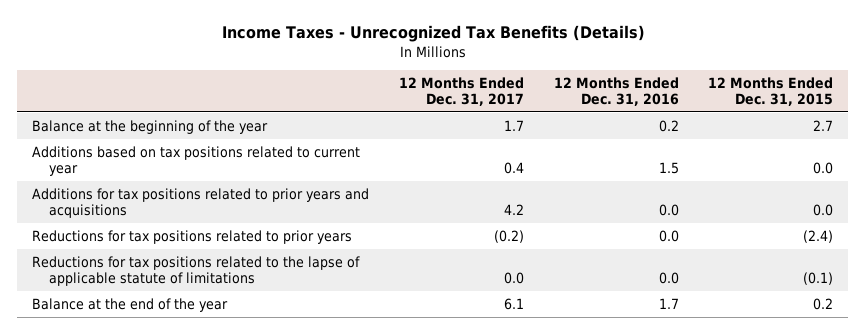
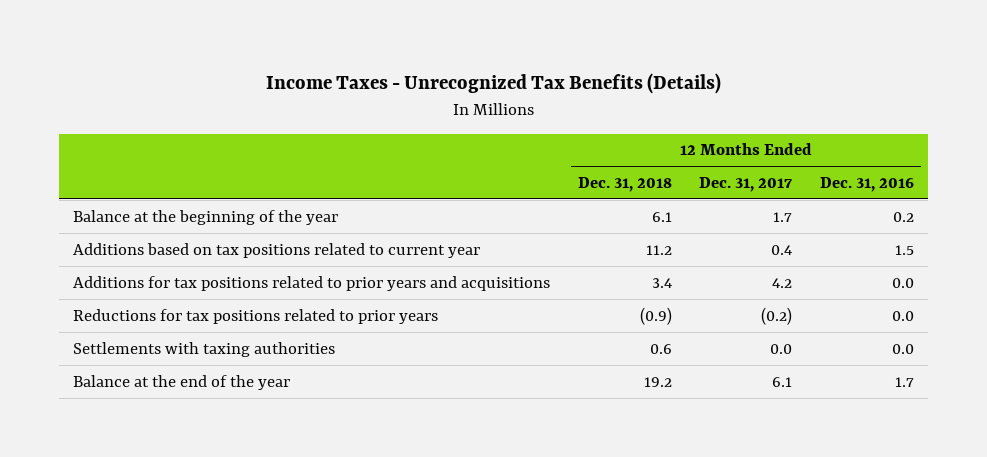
[708,76,834,106] 12 Months Ended Dec. 31, 2015 -> none
none -> [577,177,672,193] Dec. 31, 2018
[32,255,361,286] Reductions for tax positions related to the lapse of applicable statute of limitations -> none
none -> [73,341,336,357] Settlements with taxing authorities

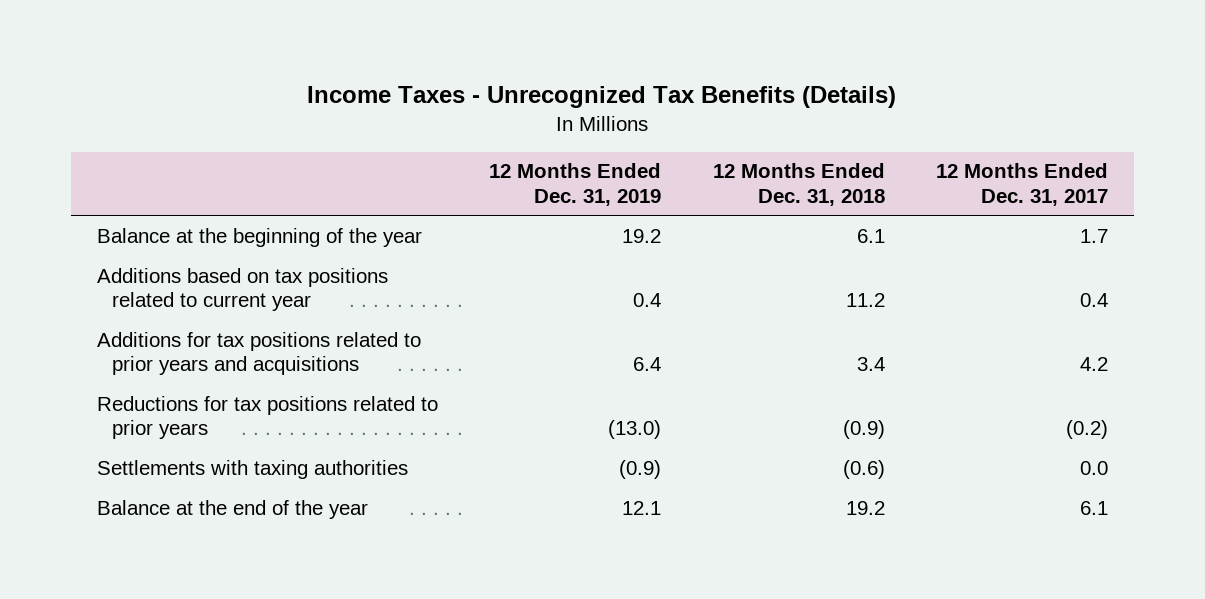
[820,177,915,193] Dec. 31, 2016 -> none
none -> [489,163,662,206] 12 Months Ended Dec. 31, 2019
[649,343,672,354] 0.6 -> [842,459,885,479] (0.6)

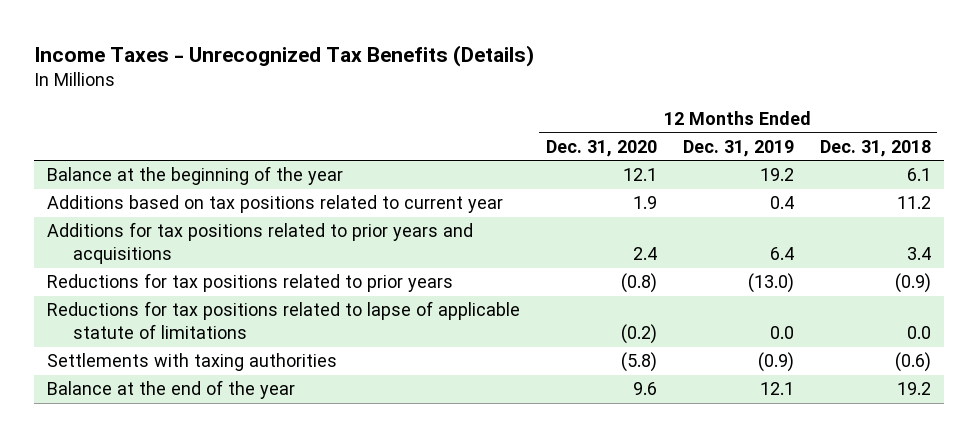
[936,163,1109,206] 12 Months Ended Dec. 31, 2017 -> none
none -> [545,139,657,157] Dec. 31, 2020
none -> [46,301,520,340] Reductions for tax positions related to lapse of applicable statute of limitations

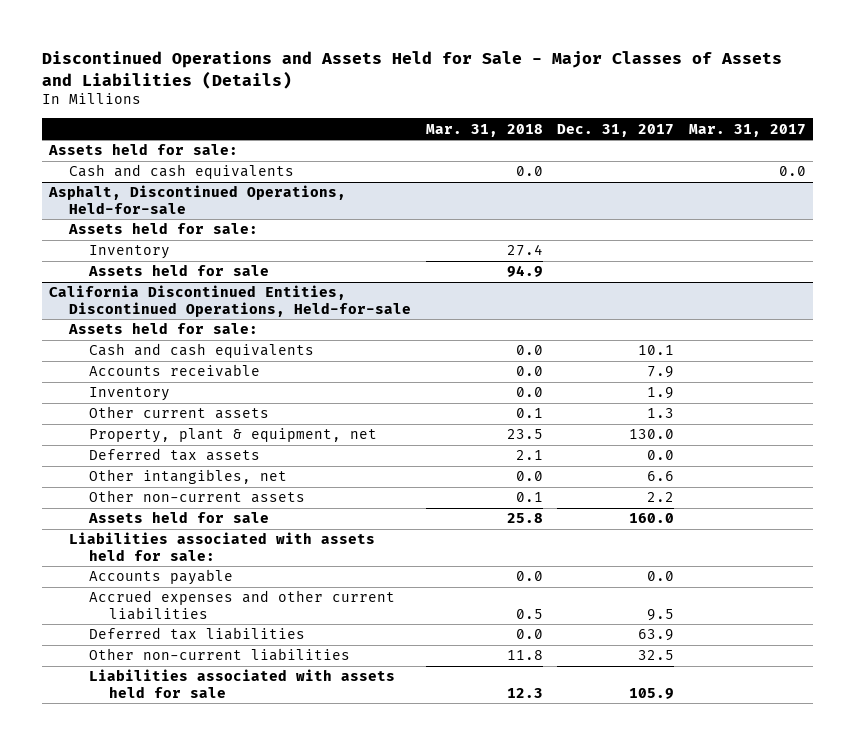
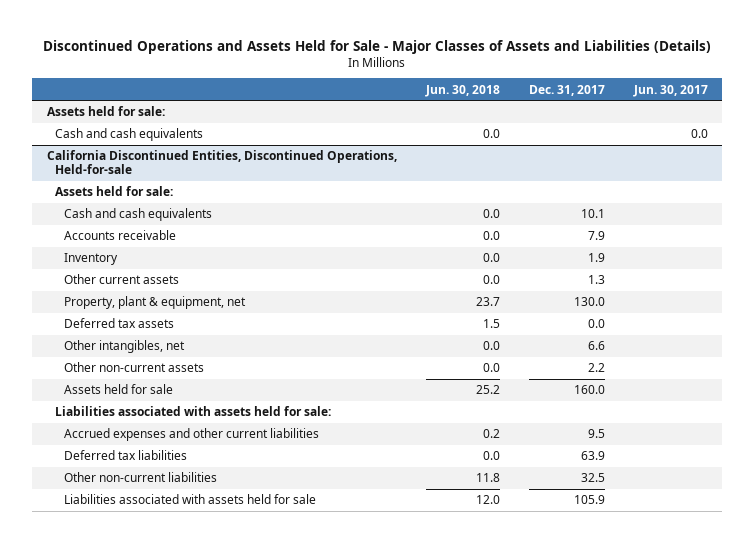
[425,123,543,137] Mar. 31, 2018 -> none
[688,123,806,137] Mar. 31, 2017 -> none
none -> [424,84,500,97] Jun. 30, 2018
none -> [632,84,708,97] Jun. 30, 2017
[48,185,347,214] Asphalt, Discontinued Operations, Held-for-sale -> none
[68,222,259,235] Assets held for sale: -> none
[89,245,171,260] Inventory -> none
[88,264,270,277] Assets held for sale -> none
[89,569,234,586] Accounts payable -> none

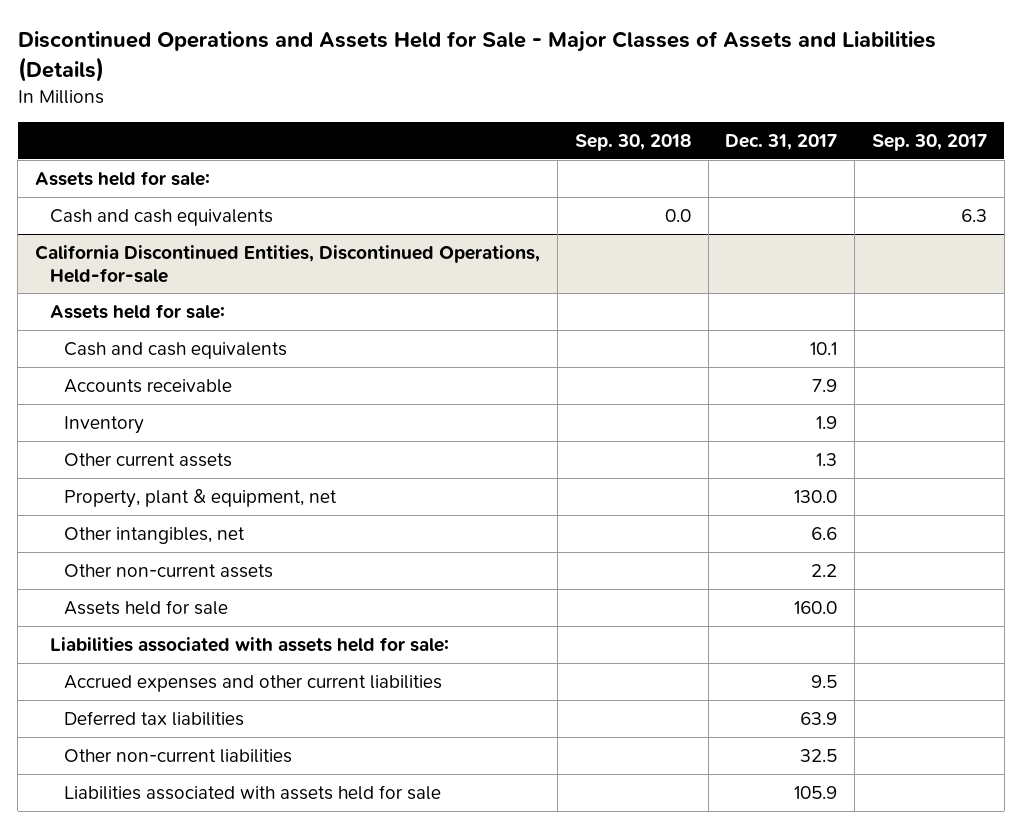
[424,84,500,97] Jun. 30, 2018 -> none
[632,84,708,97] Jun. 30, 2017 -> none
none -> [574,133,691,151] Sep. 30, 2018
none -> [872,133,988,151] Sep. 30, 2017
[63,318,174,329] Deferred tax assets -> none

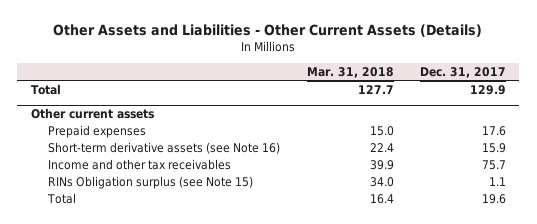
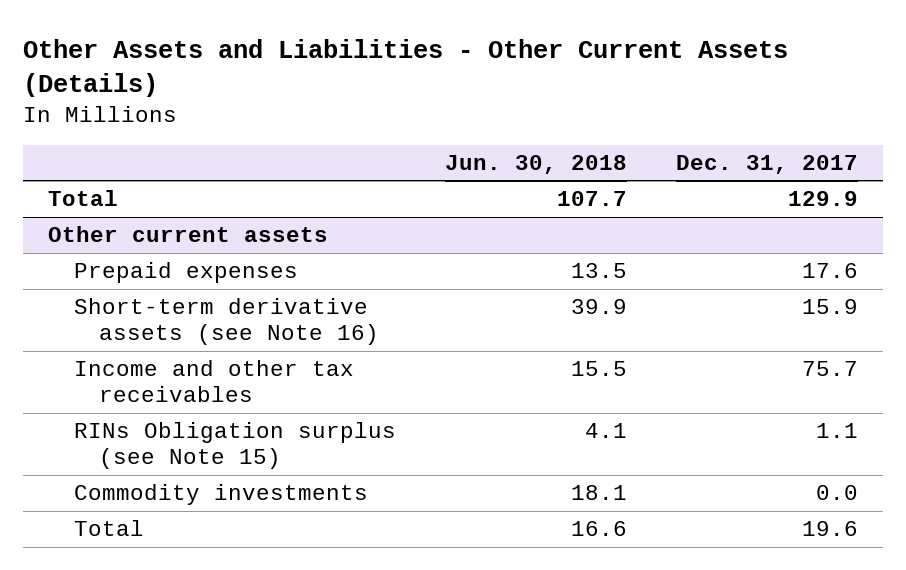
[306,66,394,78] Mar. 31, 2018 -> none
none -> [444,154,627,174] Jun. 30, 2018
none -> [73,484,368,506] Commodity investments

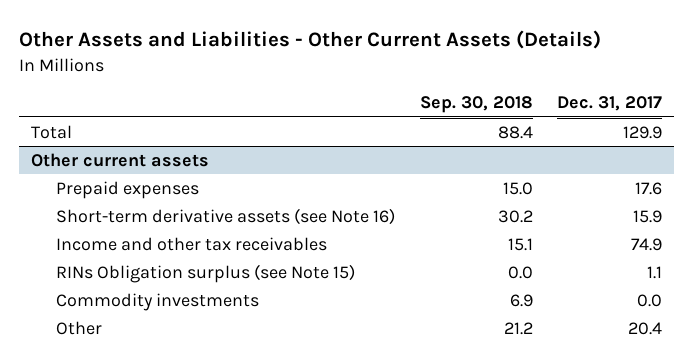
[444,154,627,174] Jun. 30, 2018 -> none
none -> [419,96,533,114] Sep. 30, 2018
[802,361,859,377] 75.7 -> [631,237,663,251] 74.9
[73,520,144,537] Total -> none
none -> [56,320,103,335] Other

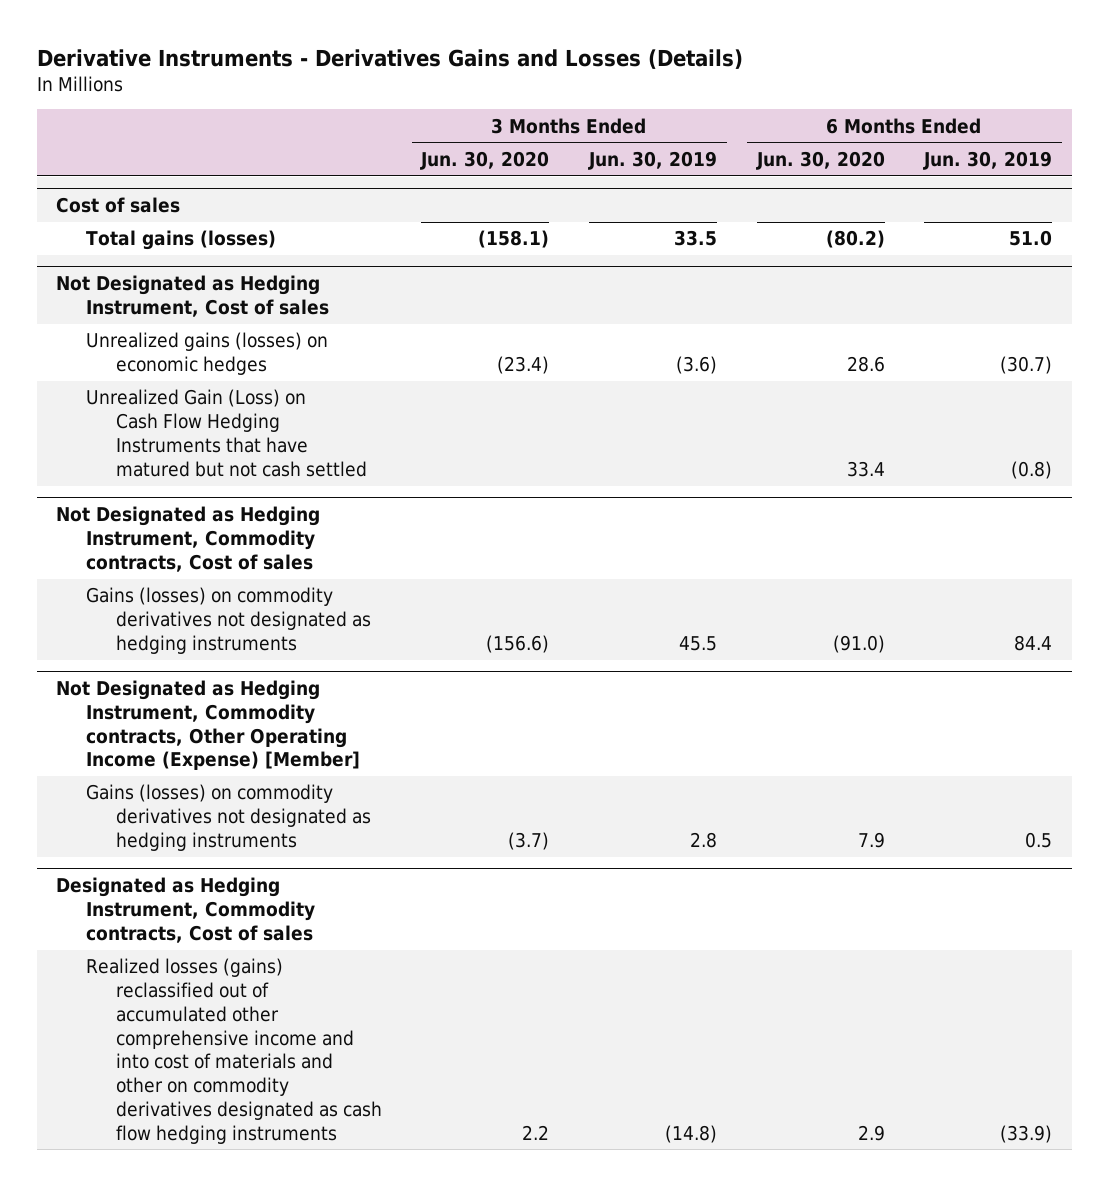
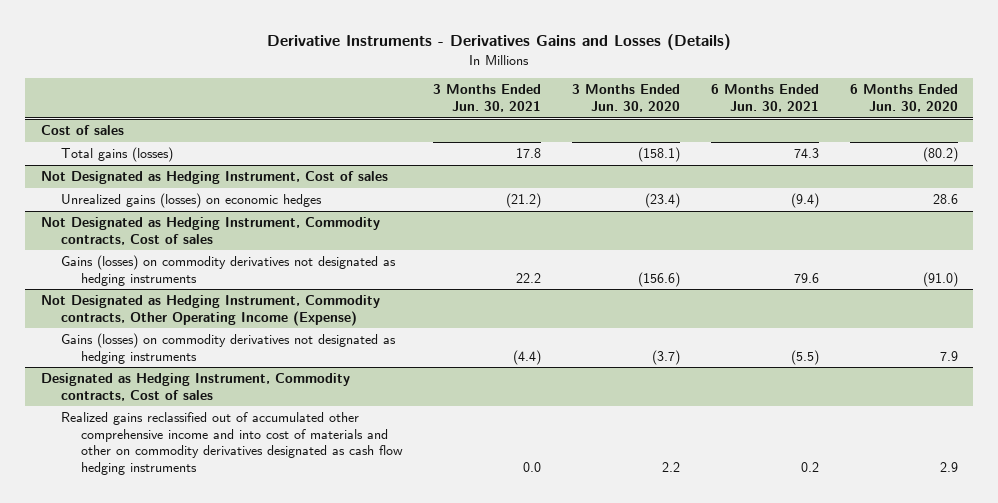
[587,150,717,170] Jun. 30, 2019 -> none
[923,150,1053,170] Jun. 30, 2019 -> none
none -> [433,84,542,112] 3 Months Ended Jun. 30, 2021
none -> [710,84,819,112] 6 Months Ended Jun. 30, 2021
[86,389,367,477] Unrealized Gain (Loss) on Cash Flow Hedging Instruments that have matured but not cash settled -> none
[56,680,361,771] Not Designated as Hedging Instrument, Commodity contracts, Other Operating Income (Expense) [Member] -> [40,295,380,326] Not Designated as Hedging Instrument, Commodity contracts, Other Operating Income (Expense)
[86,958,382,1144] Realized losses (gains) reclassified out of accumulated other comprehensive income and into cost of materials and other on commodity derivatives designated as cash flow hedging instruments -> [60,412,403,475] Realized gains reclassified out of accumulated other comprehensive income and into cost of materials and other on commodity derivatives designated as cash flow hedging instruments

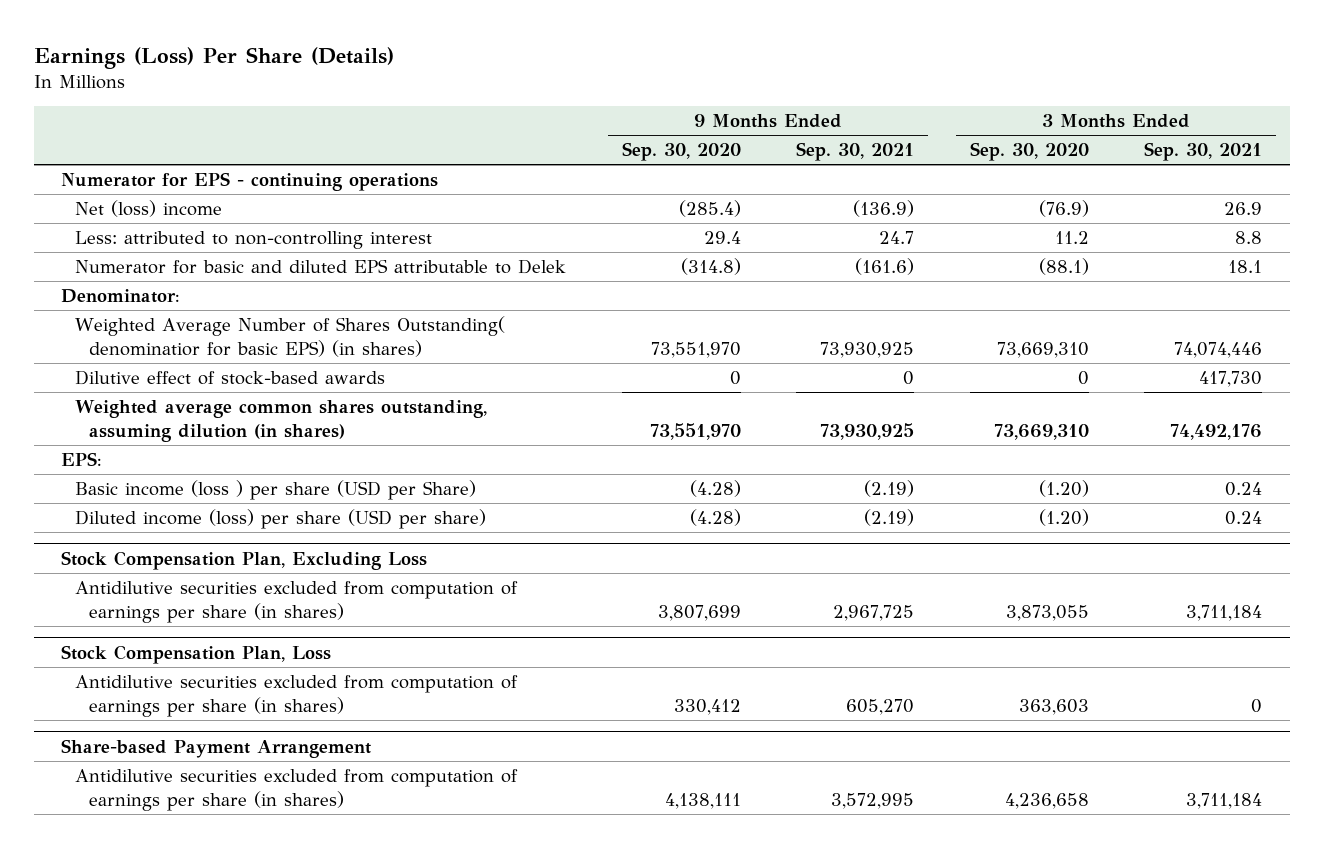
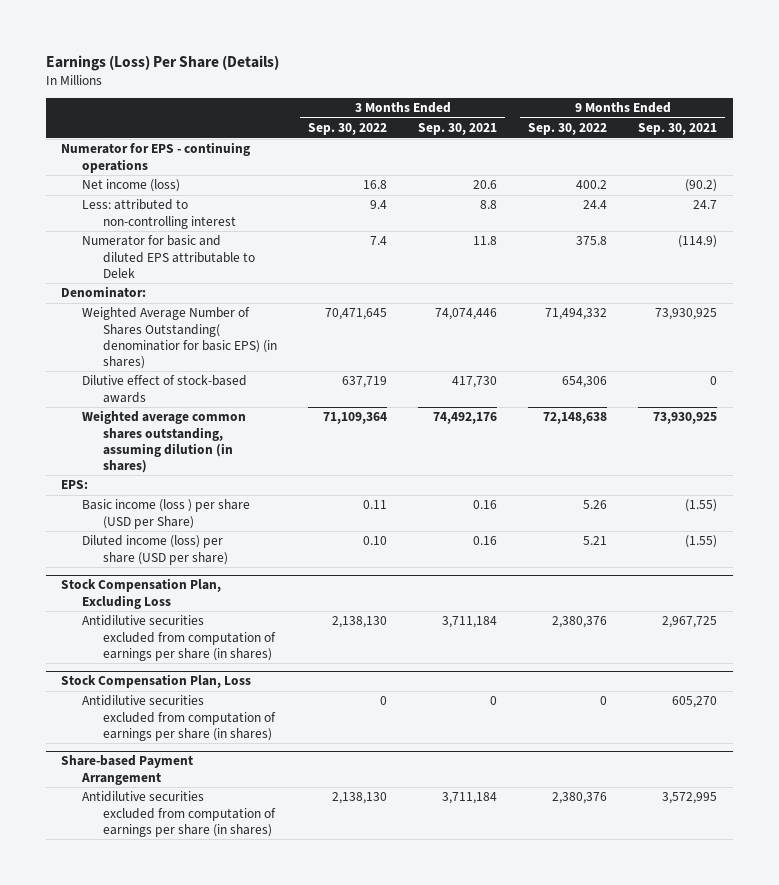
[621,142,741,162] Sep. 30, 2020 -> none
[969,142,1089,162] Sep. 30, 2020 -> none
none -> [308,123,388,136] Sep. 30, 2022
none -> [528,123,608,136] Sep. 30, 2022
[75,199,223,217] Net (loss) income -> [82,179,181,193] Net income (loss)
[853,199,915,217] (136.9) -> [685,179,718,193] (90.2)
[1224,201,1263,215] 26.9 -> [473,180,498,190] 20.6
[855,257,915,275] (161.6) -> [678,235,718,249] (114.9)
[1228,259,1263,273] 18.1 -> [473,236,498,246] 11.8
[864,479,915,497] (2.19) -> [685,499,718,513] (1.55)
[1225,481,1263,496] 0.24 -> [473,500,498,510] 0.16
[864,508,915,526] (2.19) -> [685,535,718,549] (1.55)
[1225,510,1263,525] 0.24 -> [473,536,498,546] 0.16

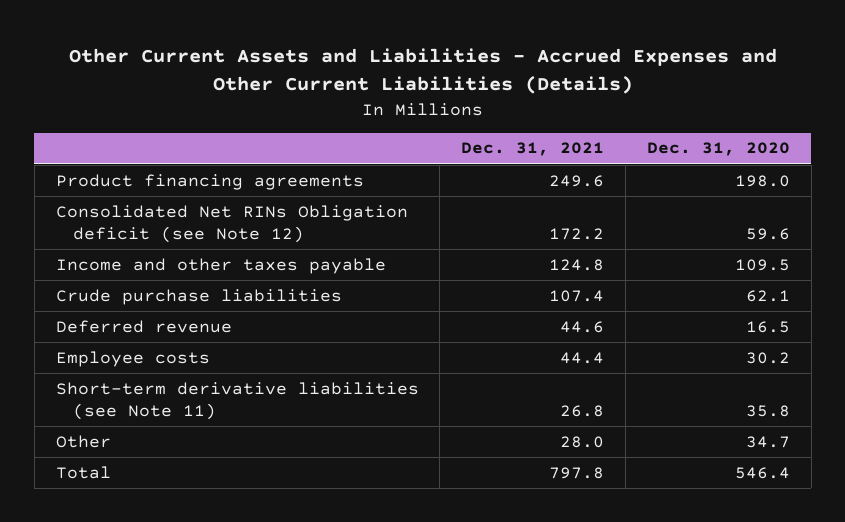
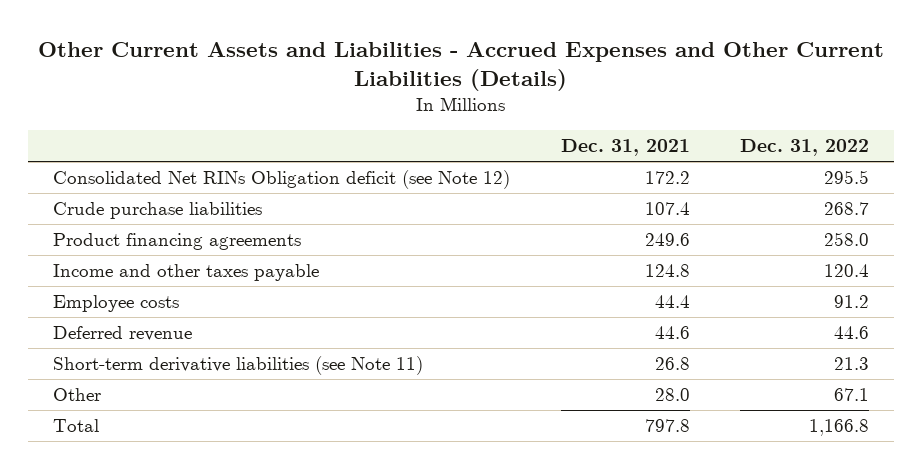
[646,142,790,157] Dec. 31, 2020 -> none
none -> [739,139,869,157] Dec. 31, 2022
[55,173,364,190] Product financing agreements -> [53,233,302,251] Product financing agreements
[55,257,386,274] Income and other taxes payable -> [53,264,320,282] Income and other taxes payable
[55,319,232,333] Deferred revenue -> [53,326,193,342] Deferred revenue

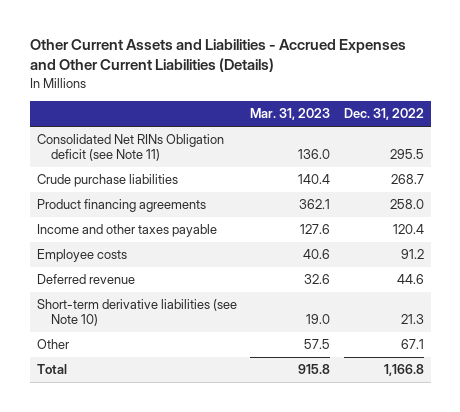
[560,139,690,157] Dec. 31, 2021 -> none
none -> [250,108,331,121] Mar. 31, 2023
[53,170,511,190] Consolidated Net RINs Obligation deficit (see Note 12) -> [36,134,224,162] Consolidated Net RINs Obligation deficit (see Note 11)
[53,356,424,376] Short-term derivative liabilities (see Note 11) -> [36,299,237,327] Short-term derivative liabilities (see Note 10)

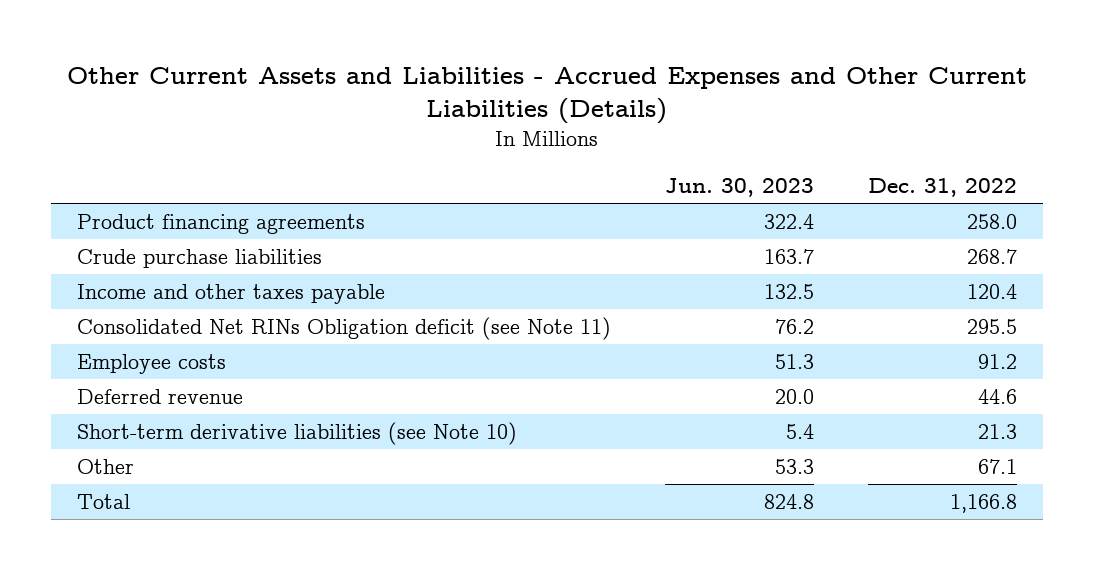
[250,108,331,121] Mar. 31, 2023 -> none
none -> [665,177,815,197] Jun. 30, 2023
[36,174,178,188] Crude purchase liabilities -> [77,249,323,269] Crude purchase liabilities
[36,134,224,162] Consolidated Net RINs Obligation deficit (see Note 11) -> [77,317,612,341] Consolidated Net RINs Obligation deficit (see Note 11)

